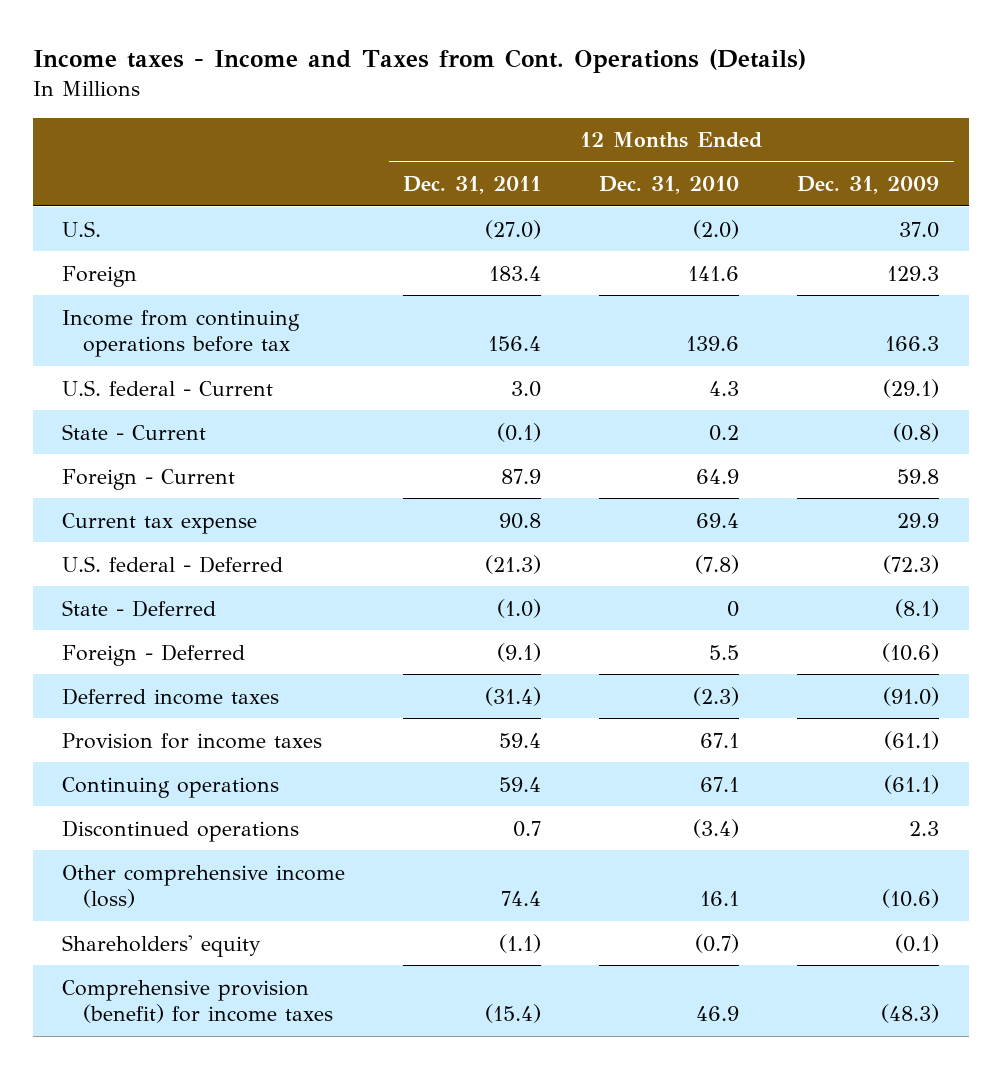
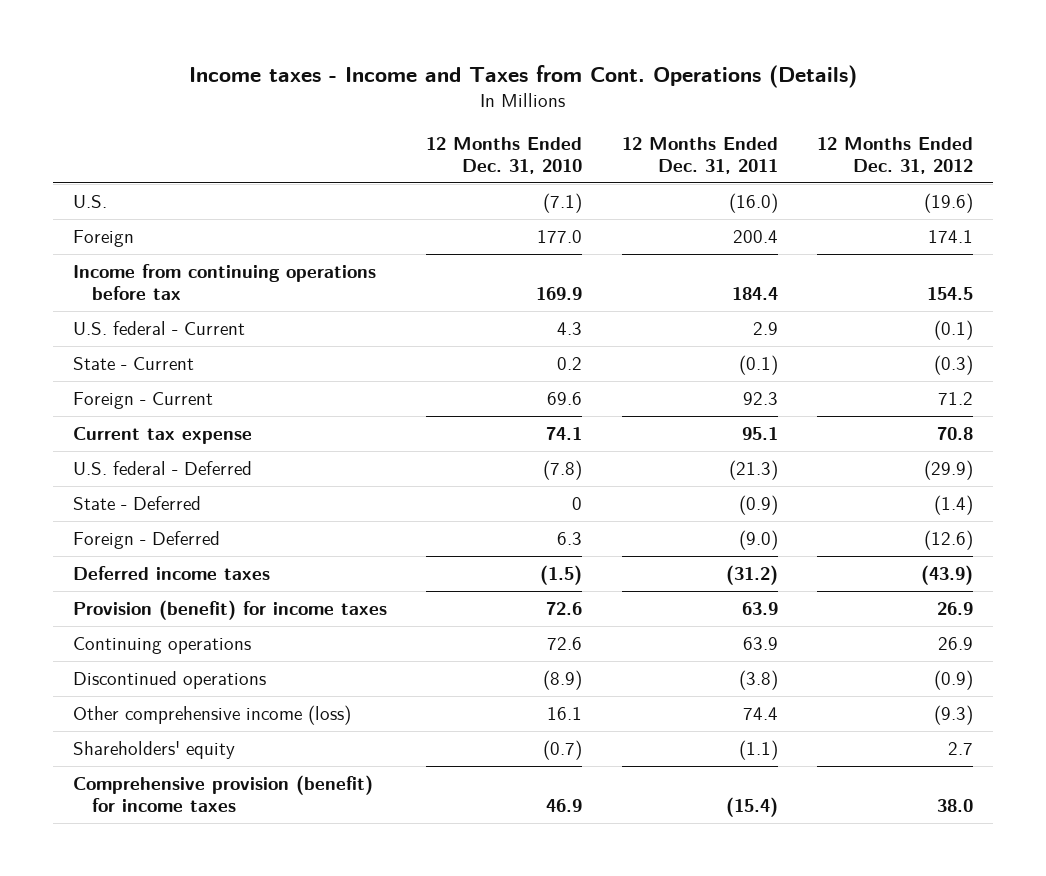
[797,176,940,195] Dec. 31, 2009 -> none
none -> [817,137,974,174] 12 Months Ended Dec. 31, 2012
[485,219,542,239] (27.0) -> [728,192,778,213] (16.0)
[693,219,740,239] (2.0) -> [543,192,583,213] (7.1)
[489,265,542,281] 183.4 -> [732,229,778,243] 200.4
[688,265,740,281] 141.6 -> [537,229,583,243] 177.0
[488,336,542,352] 156.4 -> [731,286,778,300] 184.4
[686,336,740,352] 139.6 -> [536,286,583,300] 169.9
[511,380,542,397] 3.0 -> [752,321,778,335] 2.9
[501,468,542,484] 87.9 -> [742,391,778,405] 92.3
[696,468,740,484] 64.9 -> [547,391,583,405] 69.6
[499,512,542,529] 90.8 -> [741,426,778,440] 95.1
[696,512,740,528] 69.4 -> [546,426,583,440] 74.1
[497,598,542,618] (1.0) -> [738,494,778,515] (0.9)
[497,642,542,662] (9.1) -> [738,529,778,550] (9.0)
[709,644,740,660] 5.5 -> [557,531,583,545] 6.3
[485,686,542,706] (31.4) -> [725,564,778,585] (31.2)
[693,686,740,706] (2.3) -> [540,564,583,585] (1.5)
[62,732,323,749] Provision for income taxes -> [72,599,387,620] Provision (benefit) for income taxes
[499,732,542,748] 59.4 -> [741,601,778,615] 63.9
[700,732,740,748] 67.1 -> [546,601,583,615] 72.6
[499,776,542,792] 59.4 -> [742,636,778,650] 63.9
[700,776,740,792] 67.1 -> [547,636,583,650] 72.6
[513,820,542,837] 0.7 -> [738,669,778,690] (3.8)
[693,818,740,838] (3.4) -> [543,669,583,690] (8.9)

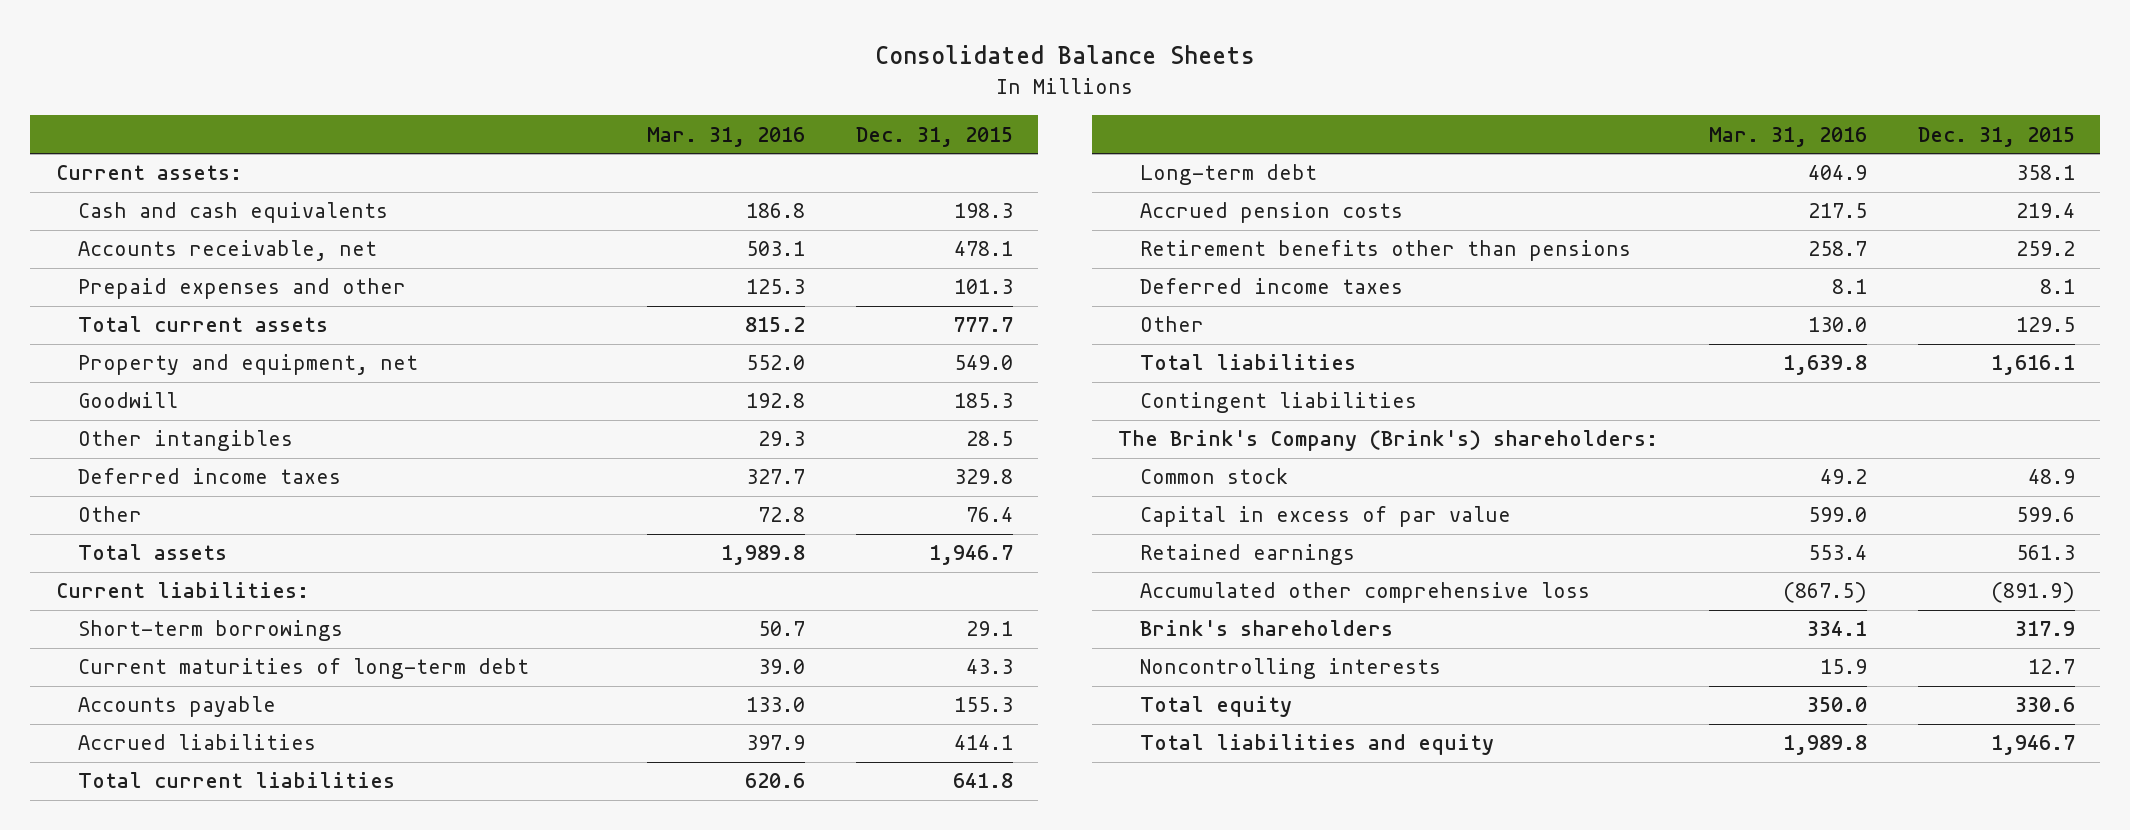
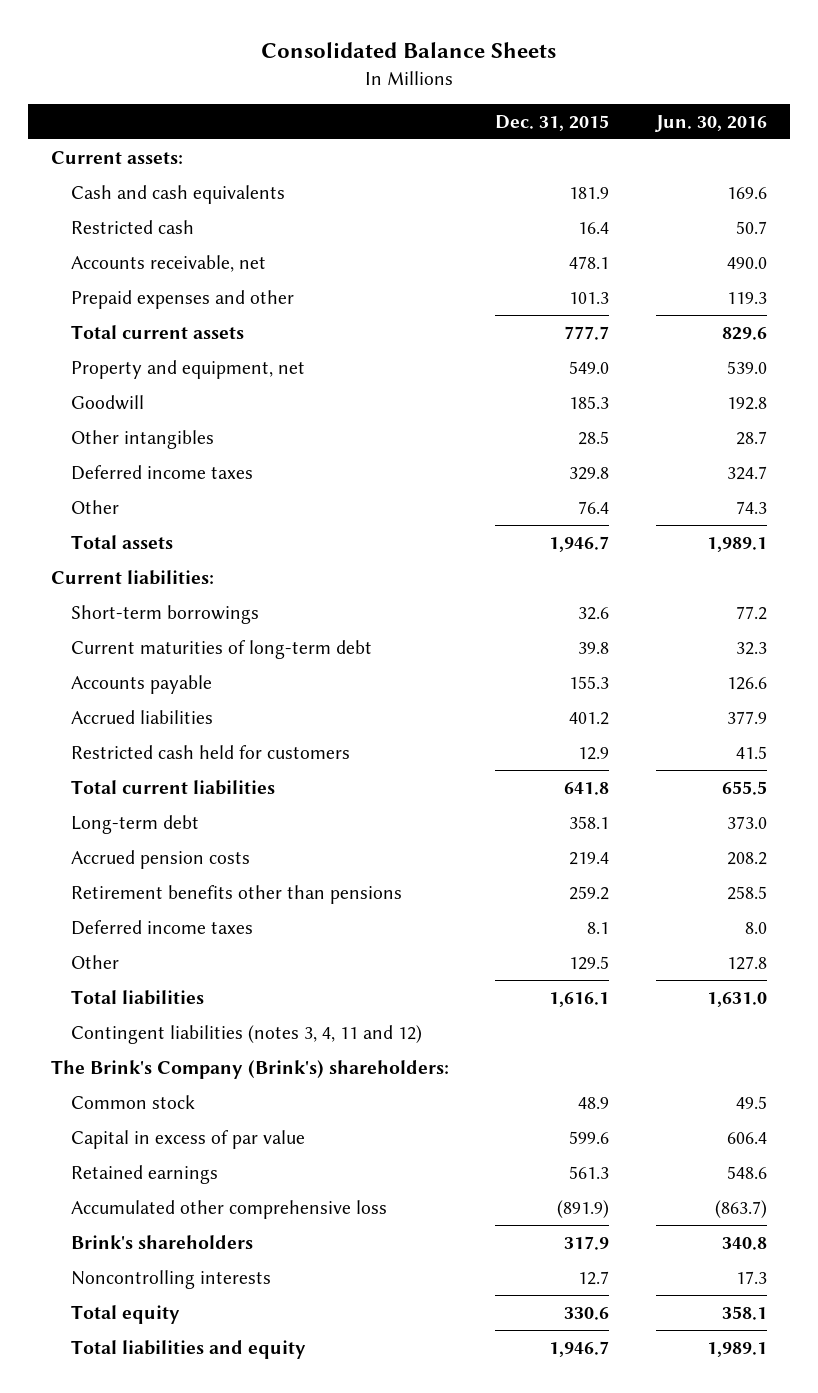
[646,126,805,147] Mar. 31, 2016 -> none
none -> [654,114,767,132] Jun. 30, 2016
[953,203,1013,219] 198.3 -> [569,186,610,199] 181.9
none -> [71,219,195,234] Restricted cash
[965,621,1013,637] 29.1 -> [578,606,610,620] 32.6
[965,659,1013,675] 43.3 -> [578,641,610,654] 39.8
[953,735,1013,751] 414.1 -> [569,711,610,725] 401.2
none -> [71,744,351,759] Restricted cash held for customers
[1139,392,1417,414] Contingent liabilities -> [71,1024,423,1044] Contingent liabilities (notes 3, 4, 11 and 12)

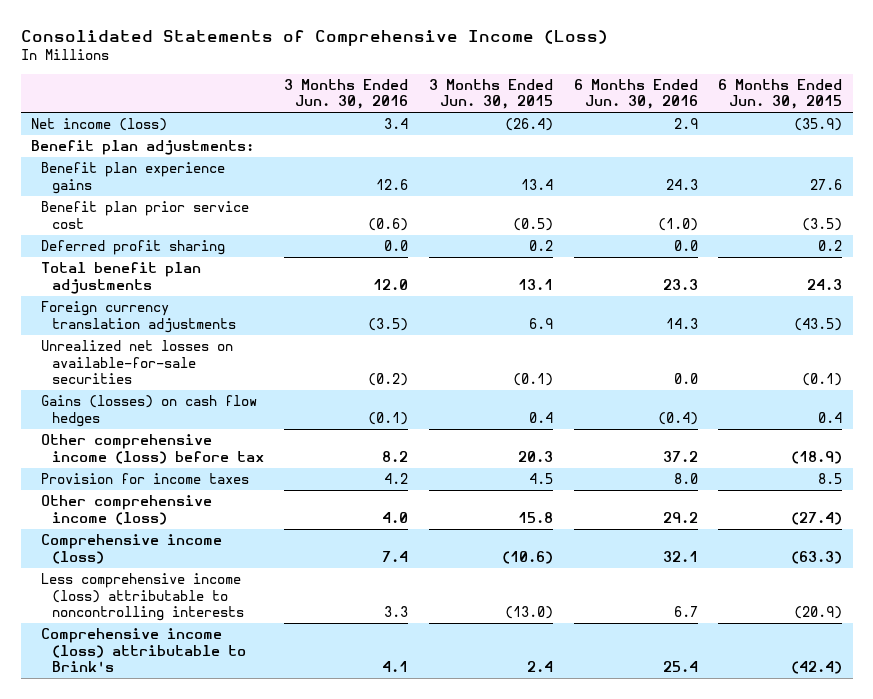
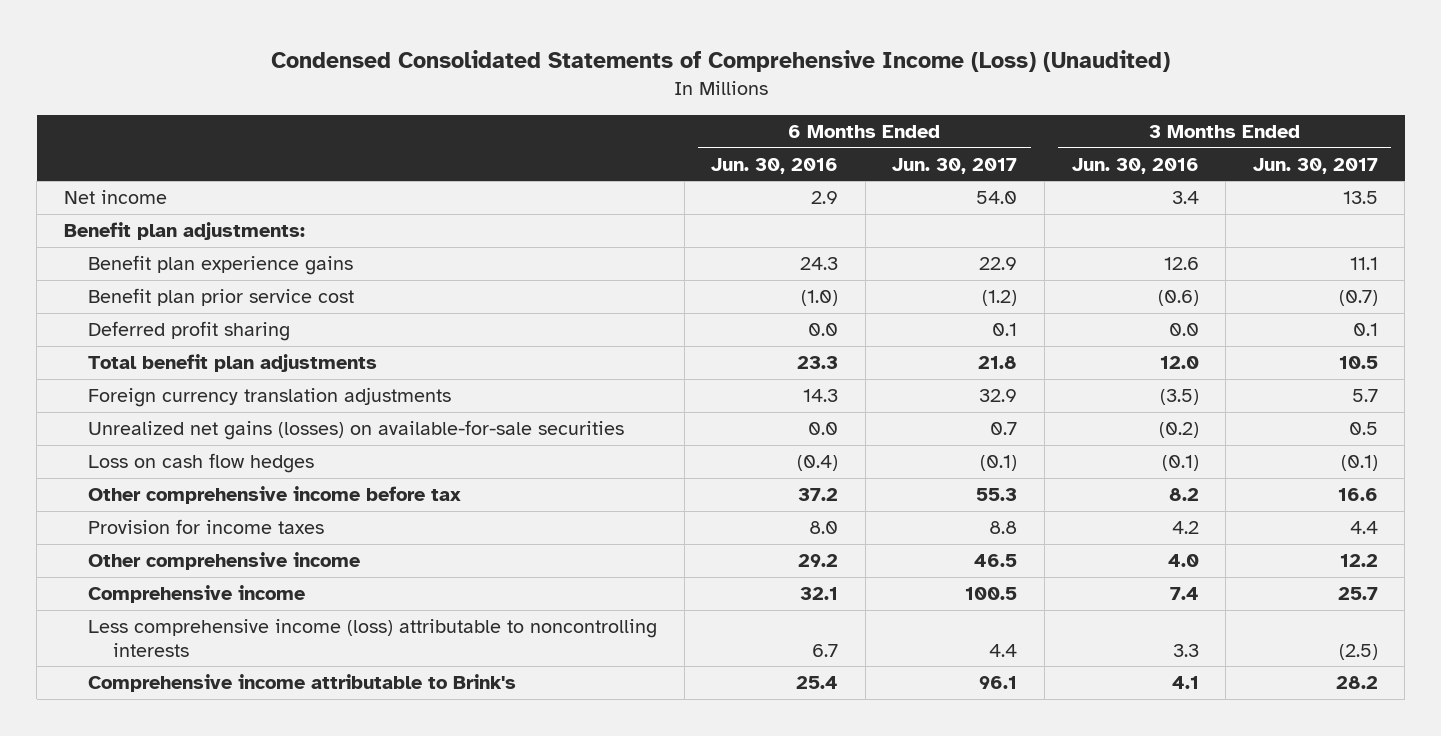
[20,29,608,46] Consolidated Statements of Comprehensive Income (Loss) -> [270,50,1170,73] Condensed Consolidated Statements of Comprehensive Income (Loss) (Unaudited)
[429,78,554,110] 3 Months Ended Jun. 30, 2015 -> none
[718,78,843,110] 6 Months Ended Jun. 30, 2015 -> none
none -> [892,157,1018,174] Jun. 30, 2017
none -> [1252,157,1378,174] Jun. 30, 2017
[31,118,168,132] Net income (loss) -> [63,190,167,205] Net income
[41,340,234,384] Unrealized net losses on available-for-sale securities -> [88,420,625,441] Unrealized net gains (losses) on available-for-sale securities
[41,395,258,427] Gains (losses) on cash flow hedges -> [88,453,315,474] Loss on cash flow hedges
[41,434,264,464] Other comprehensive income (loss) before tax -> [88,486,462,505] Other comprehensive income before tax
[41,495,213,525] Other comprehensive income (loss) -> [88,552,361,571] Other comprehensive income
[41,534,223,564] Comprehensive income (loss) -> [88,585,306,604] Comprehensive income
[41,628,246,672] Comprehensive income (loss) attributable to Brink's -> [88,674,517,693] Comprehensive income attributable to Brink's

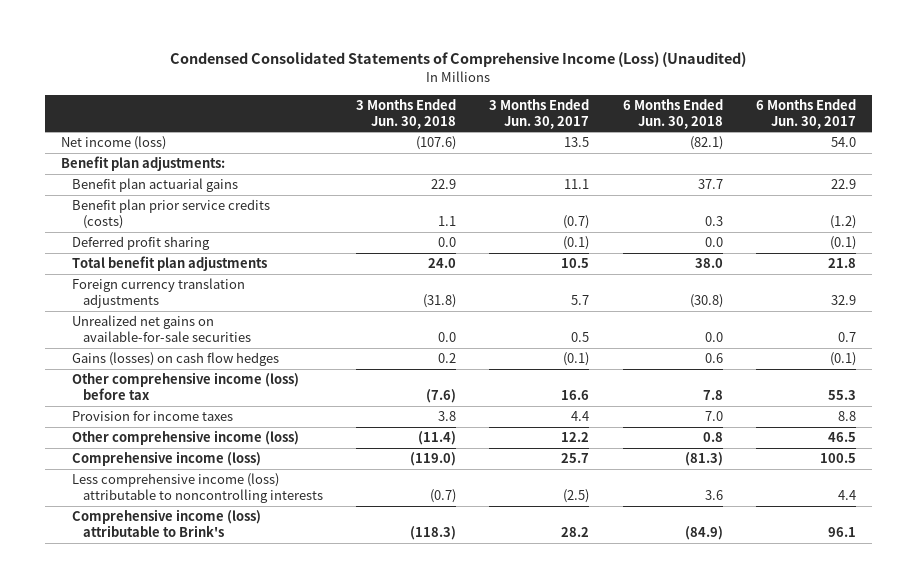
[711,157,839,174] Jun. 30, 2016 -> none
[1071,157,1199,174] Jun. 30, 2016 -> none
none -> [356,98,457,129] 3 Months Ended Jun. 30, 2018
none -> [622,98,723,129] 6 Months Ended Jun. 30, 2018
[63,190,167,205] Net income -> [61,136,167,151] Net income (loss)
[88,255,354,276] Benefit plan experience gains -> [71,178,238,193] Benefit plan actuarial gains
[88,288,355,307] Benefit plan prior service cost -> [71,199,270,229] Benefit plan prior service credits (costs)
[992,323,1018,337] 0.1 -> [829,236,856,251] (0.1)
[1352,323,1378,337] 0.1 -> [563,236,590,251] (0.1)
[88,420,625,441] Unrealized net gains (losses) on available-for-sale securities -> [71,315,251,342] Unrealized net gains on available-for-sale securities
[88,453,315,474] Loss on cash flow hedges -> [71,352,279,367] Gains (losses) on cash flow hedges
[88,486,462,505] Other comprehensive income before tax -> [71,372,299,400] Other comprehensive income (loss) before tax
[88,552,361,571] Other comprehensive income -> [71,430,299,446] Other comprehensive income (loss)
[88,585,306,604] Comprehensive income -> [71,451,261,467] Comprehensive income (loss)
[88,674,517,693] Comprehensive income attributable to Brink's -> [71,509,261,537] Comprehensive income (loss) attributable to Brink's

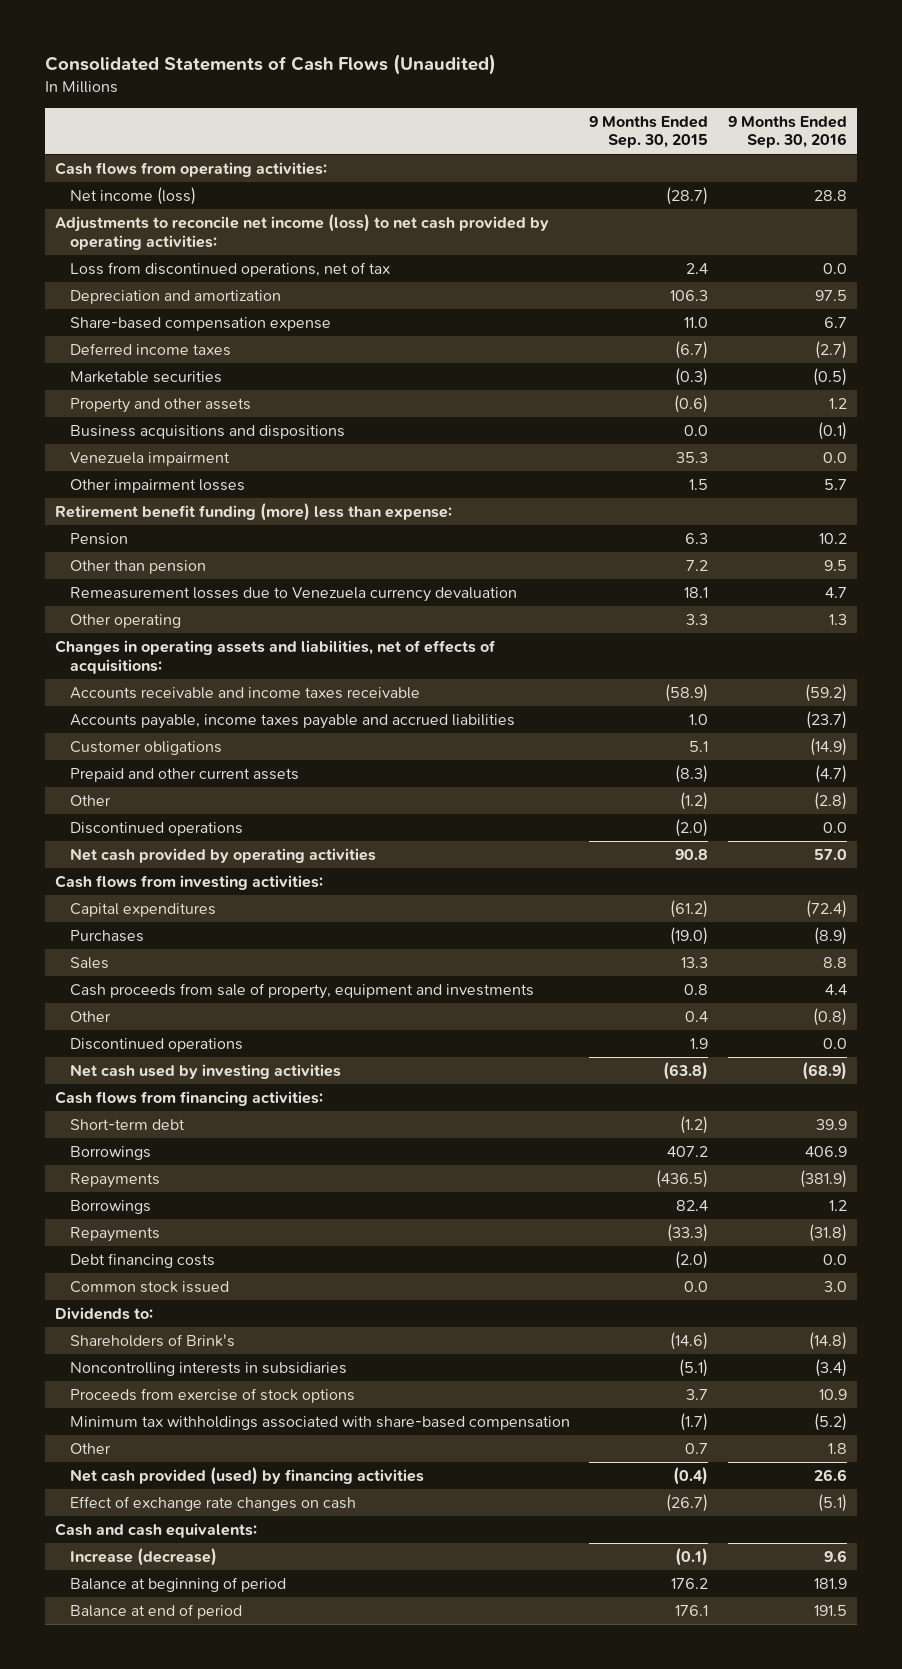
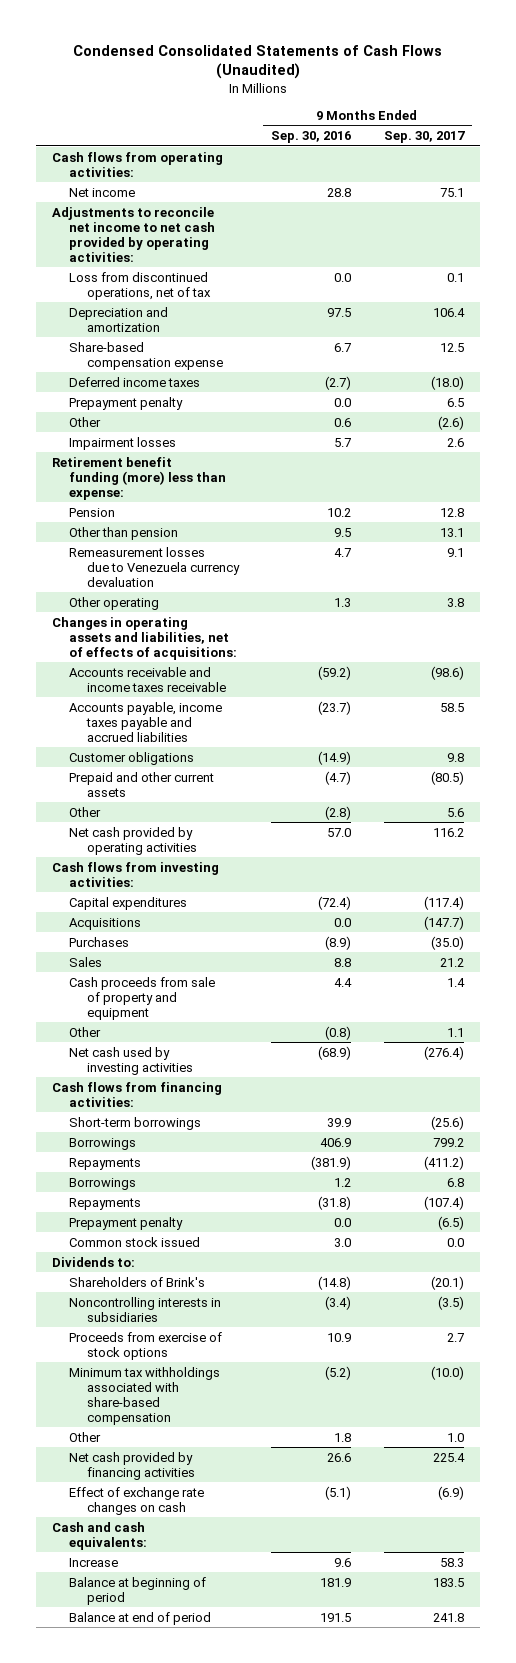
[45,54,497,76] Consolidated Statements of Cash Flows (Unaudited) -> [72,44,442,80] Condensed Consolidated Statements of Cash Flows (Unaudited)
[589,115,709,149] 9 Months Ended Sep. 30, 2015 -> none
none -> [383,131,465,144] Sep. 30, 2017
[69,187,196,206] Net income (loss) -> [69,187,136,197] Net income
[55,214,550,250] Adjustments to reconcile net income (loss) to net cash provided by operating activities: -> [51,206,216,262] Adjustments to reconcile net income to net cash provided by operating activities:
[69,371,222,384] Marketable securities -> none
[69,398,251,414] Property and other assets -> none
[69,425,345,440] Business acquisitions and dispositions -> none
[69,452,230,467] Venezuela impairment -> none
none -> [69,396,184,410] Prepayment penalty
none -> [69,416,102,427] Other
[69,479,245,494] Other impairment losses -> [69,436,177,450] Impairment losses
[69,822,243,837] Discontinued operations -> none
none -> [69,917,142,930] Acquisitions
[69,983,534,1000] Cash proceeds from sale of property, equipment and investments -> [69,976,216,1020] Cash proceeds from sale of property and equipment
[69,1038,243,1053] Discontinued operations -> none
[69,1119,185,1131] Short-term debt -> [69,1116,202,1130] Short-term borrowings
[69,1253,215,1269] Debt financing costs -> none
none -> [69,1216,184,1230] Prepayment penalty
[69,1467,424,1486] Net cash provided (used) by financing activities -> [69,1451,195,1480] Net cash provided by financing activities
[69,1548,217,1567] Increase (decrease) -> [69,1557,119,1567] Increase

